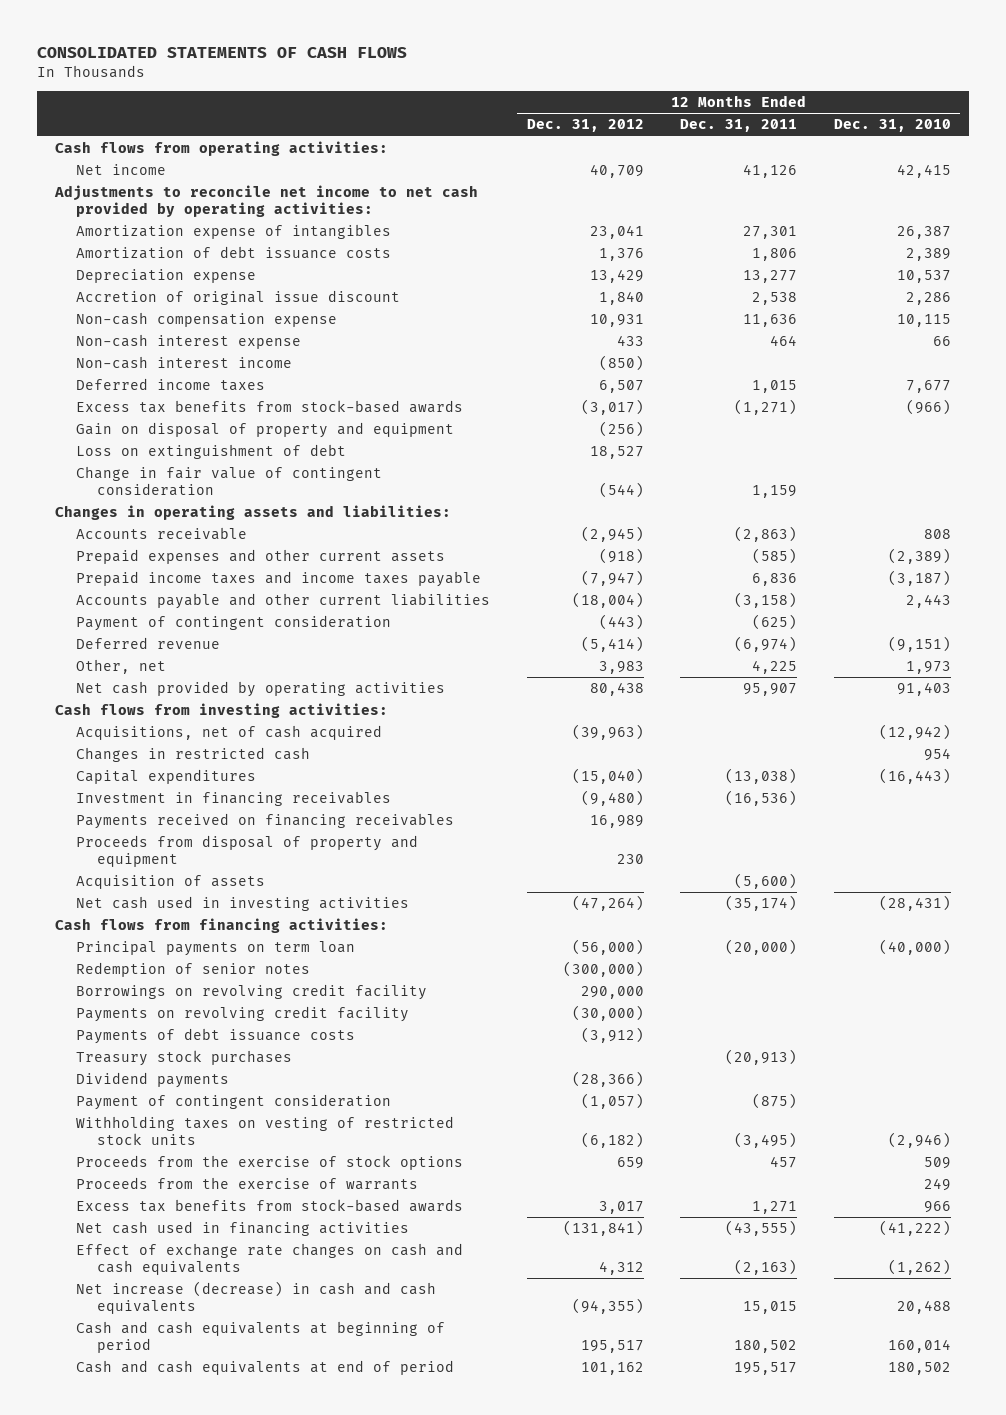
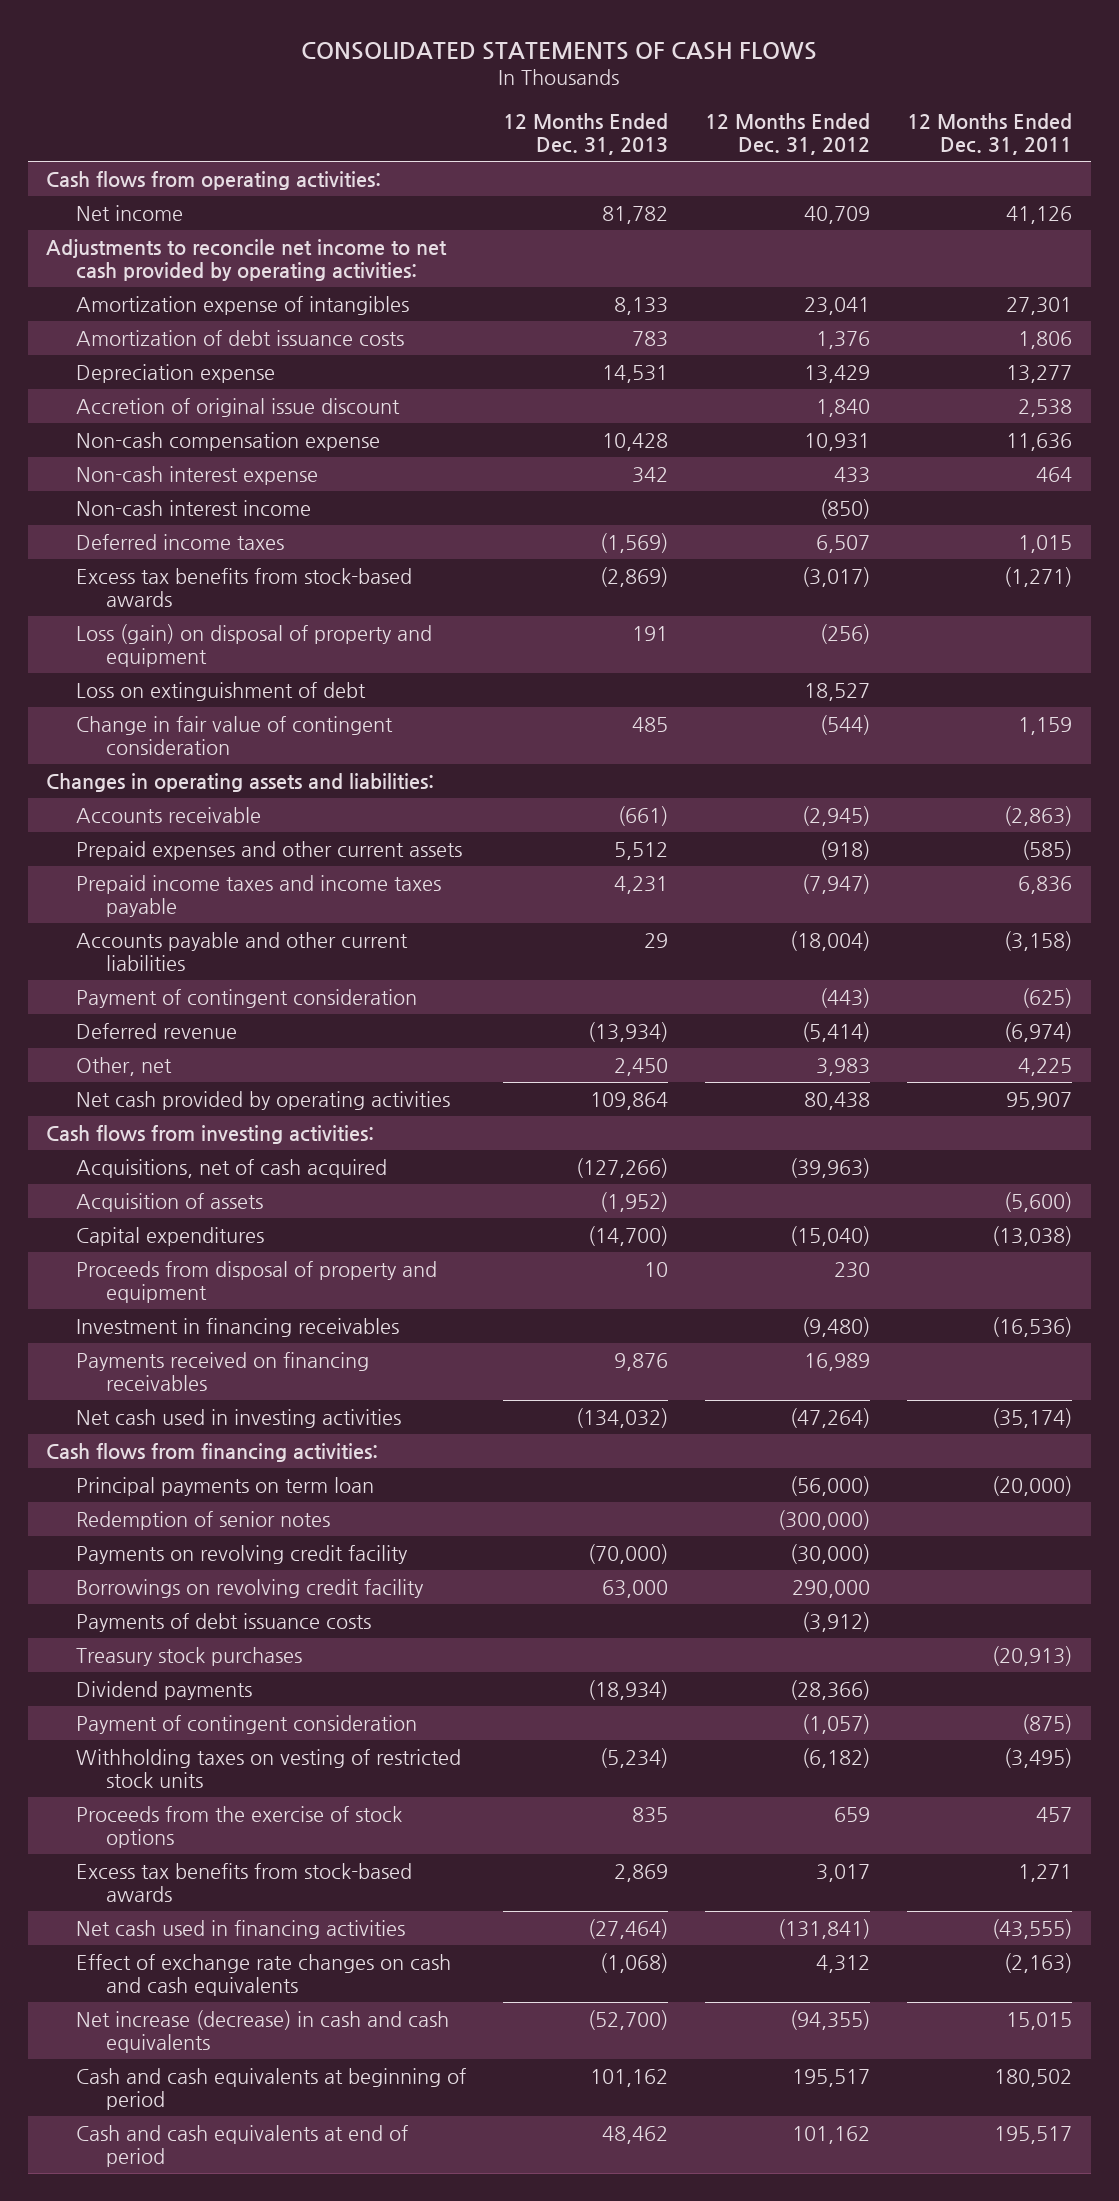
[833,119,951,133] Dec. 31, 2010 -> none
none -> [503,112,669,155] 12 Months Ended Dec. 31, 2013
[75,422,454,439] Gain on disposal of property and equipment -> [76,624,433,668] Loss (gain) on disposal of property and equipment
[75,747,310,763] Changes in restricted cash -> none
[75,875,265,890] Acquisition of assets -> [76,1193,264,1213] Acquisition of assets
[75,835,418,867] Proceeds from disposal of property and equipment -> [76,1261,438,1304] Proceeds from disposal of property and equipment
[75,984,427,1001] Borrowings on revolving credit facility -> [76,1579,425,1599] Borrowings on revolving credit facility
[75,1177,418,1191] Proceeds from the exercise of warrants -> none

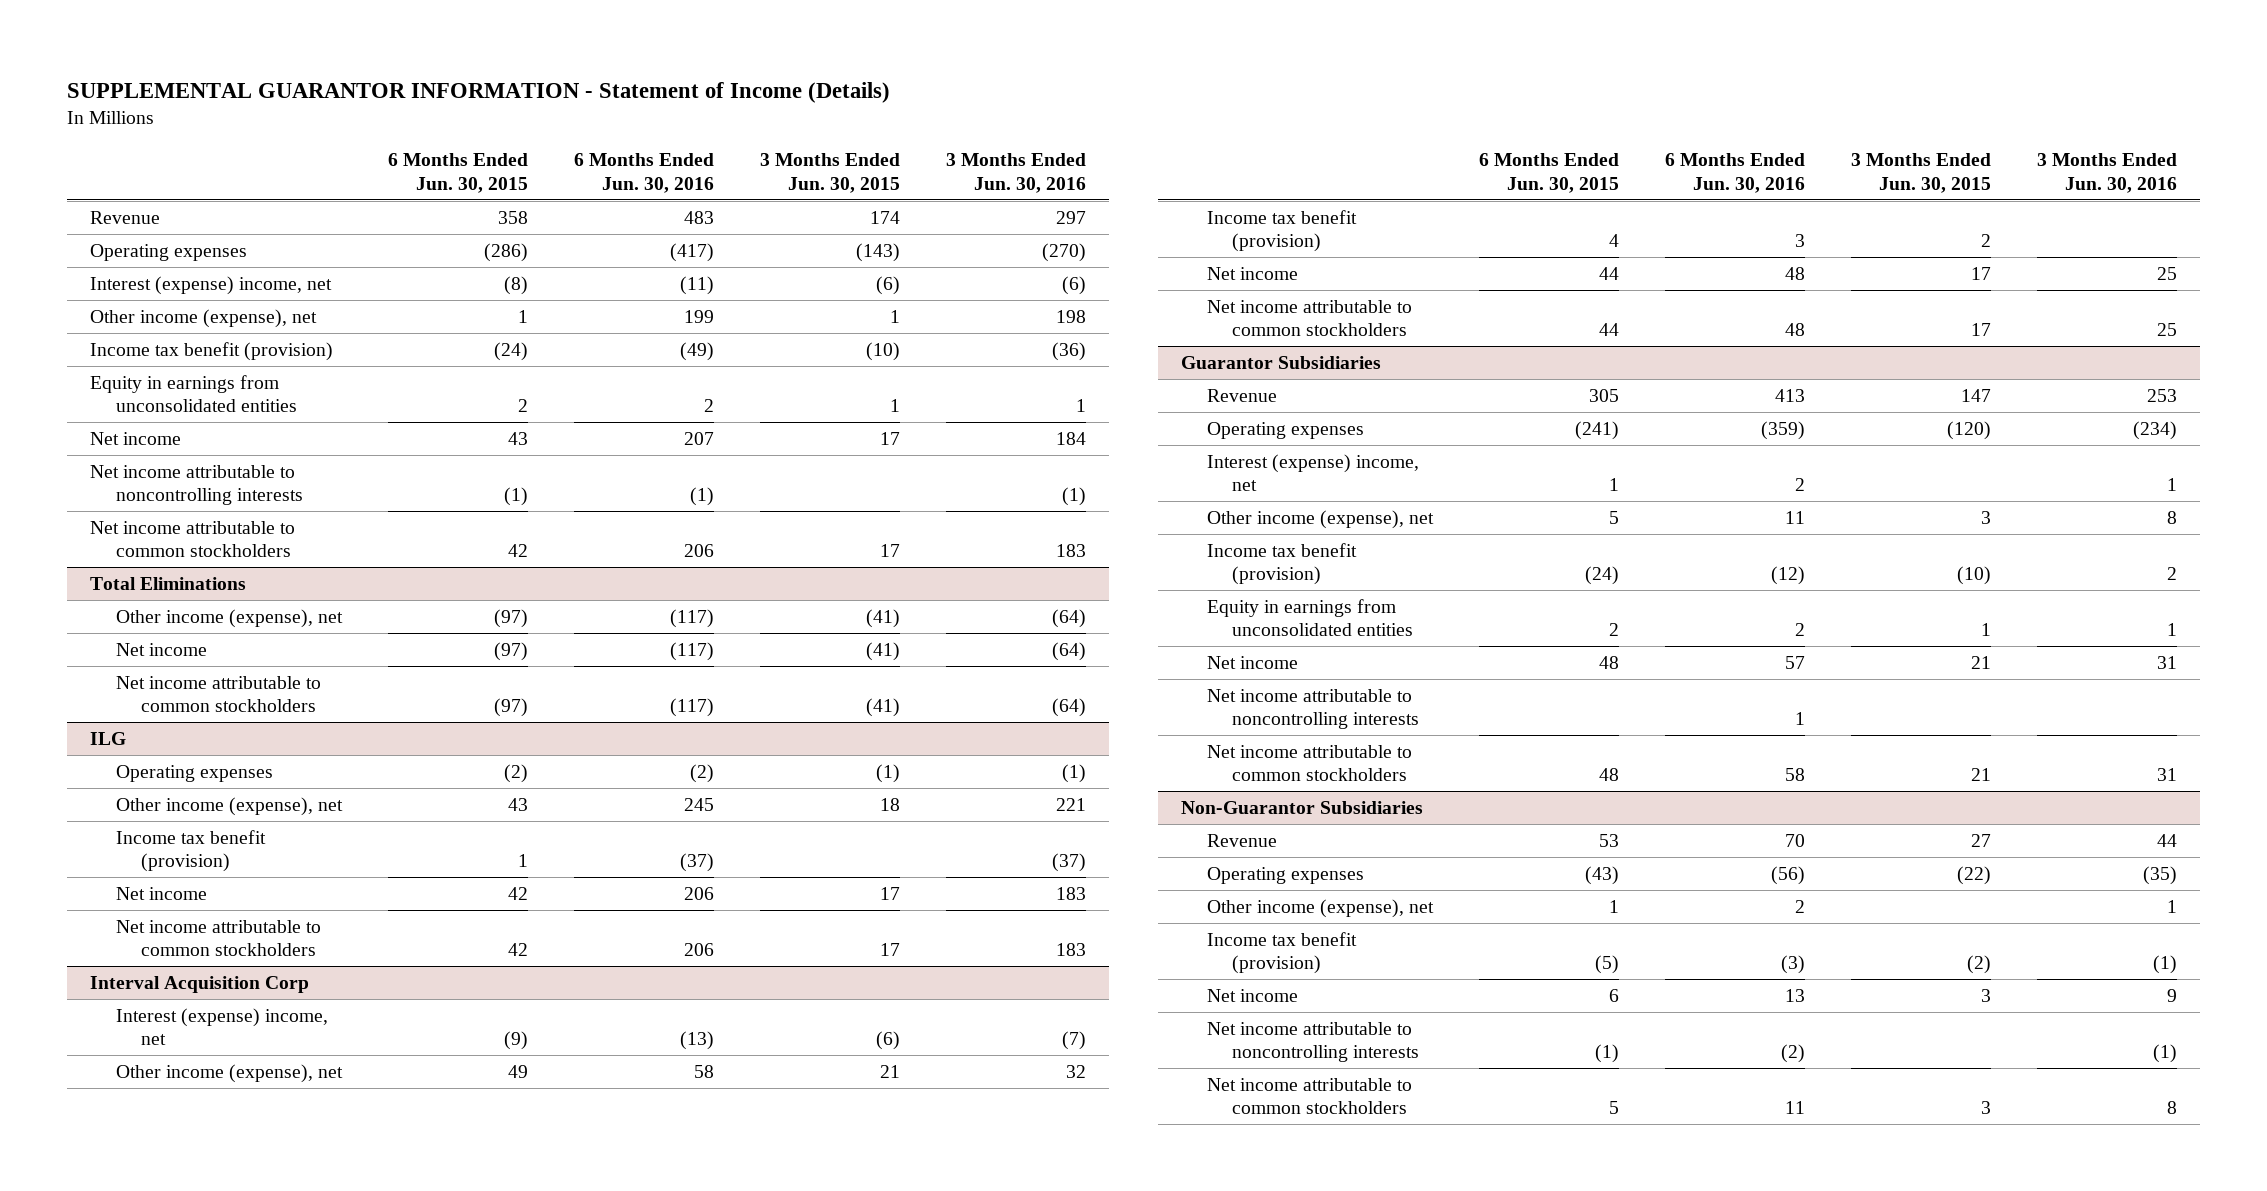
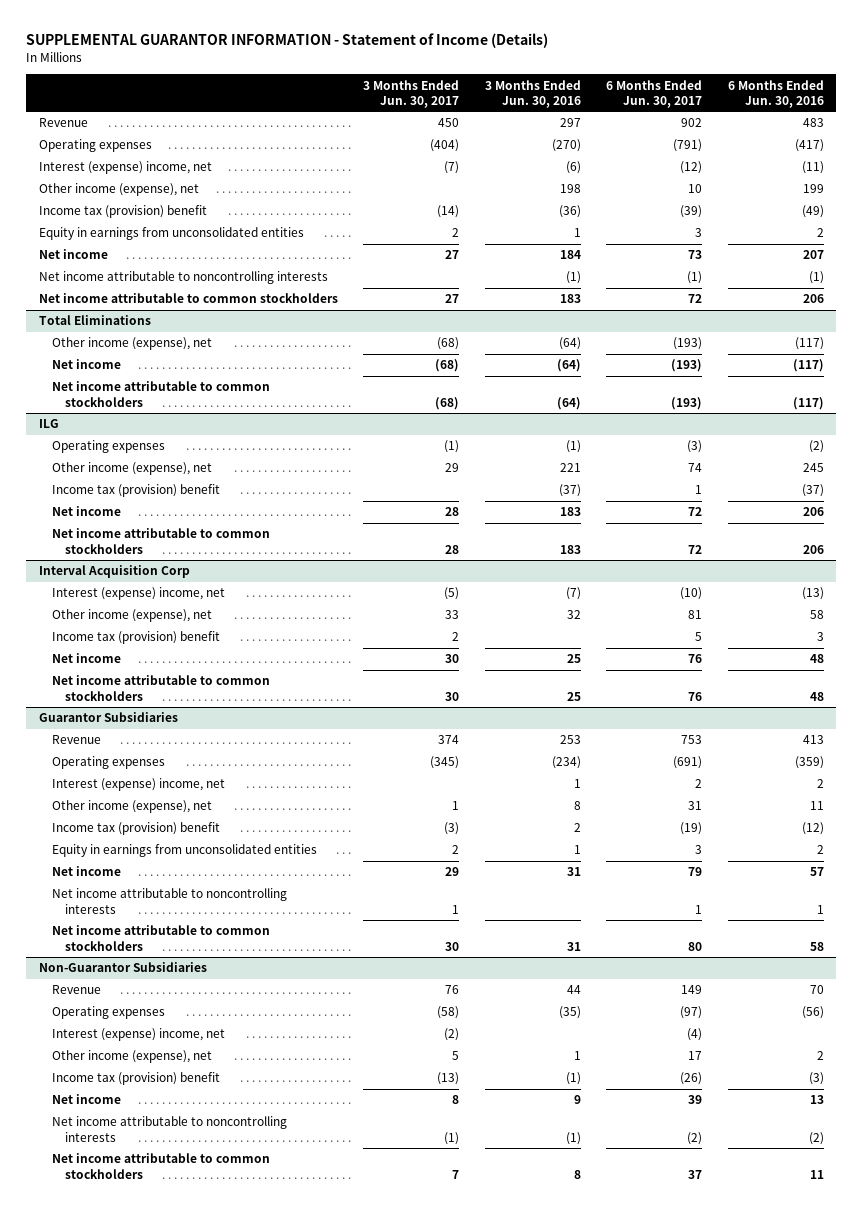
[387,153,528,193] 6 Months Ended Jun. 30, 2015 -> none
[760,153,901,193] 3 Months Ended Jun. 30, 2015 -> none
none -> [363,79,460,108] 3 Months Ended Jun. 30, 2017
none -> [606,79,703,108] 6 Months Ended Jun. 30, 2017
[90,341,334,361] Income tax benefit (provision) -> [38,205,207,219] Income tax (provision) benefit
[115,829,266,873] Income tax benefit (provision) -> [52,484,221,498] Income tax (provision) benefit
[1206,209,1357,253] Income tax benefit (provision) -> [52,631,221,645] Income tax (provision) benefit
[1206,542,1357,586] Income tax benefit (provision) -> [52,822,221,836] Income tax (provision) benefit
none -> [52,1028,226,1042] Interest (expense) income, net
[1206,931,1357,975] Income tax benefit (provision) -> [52,1072,221,1086] Income tax (provision) benefit

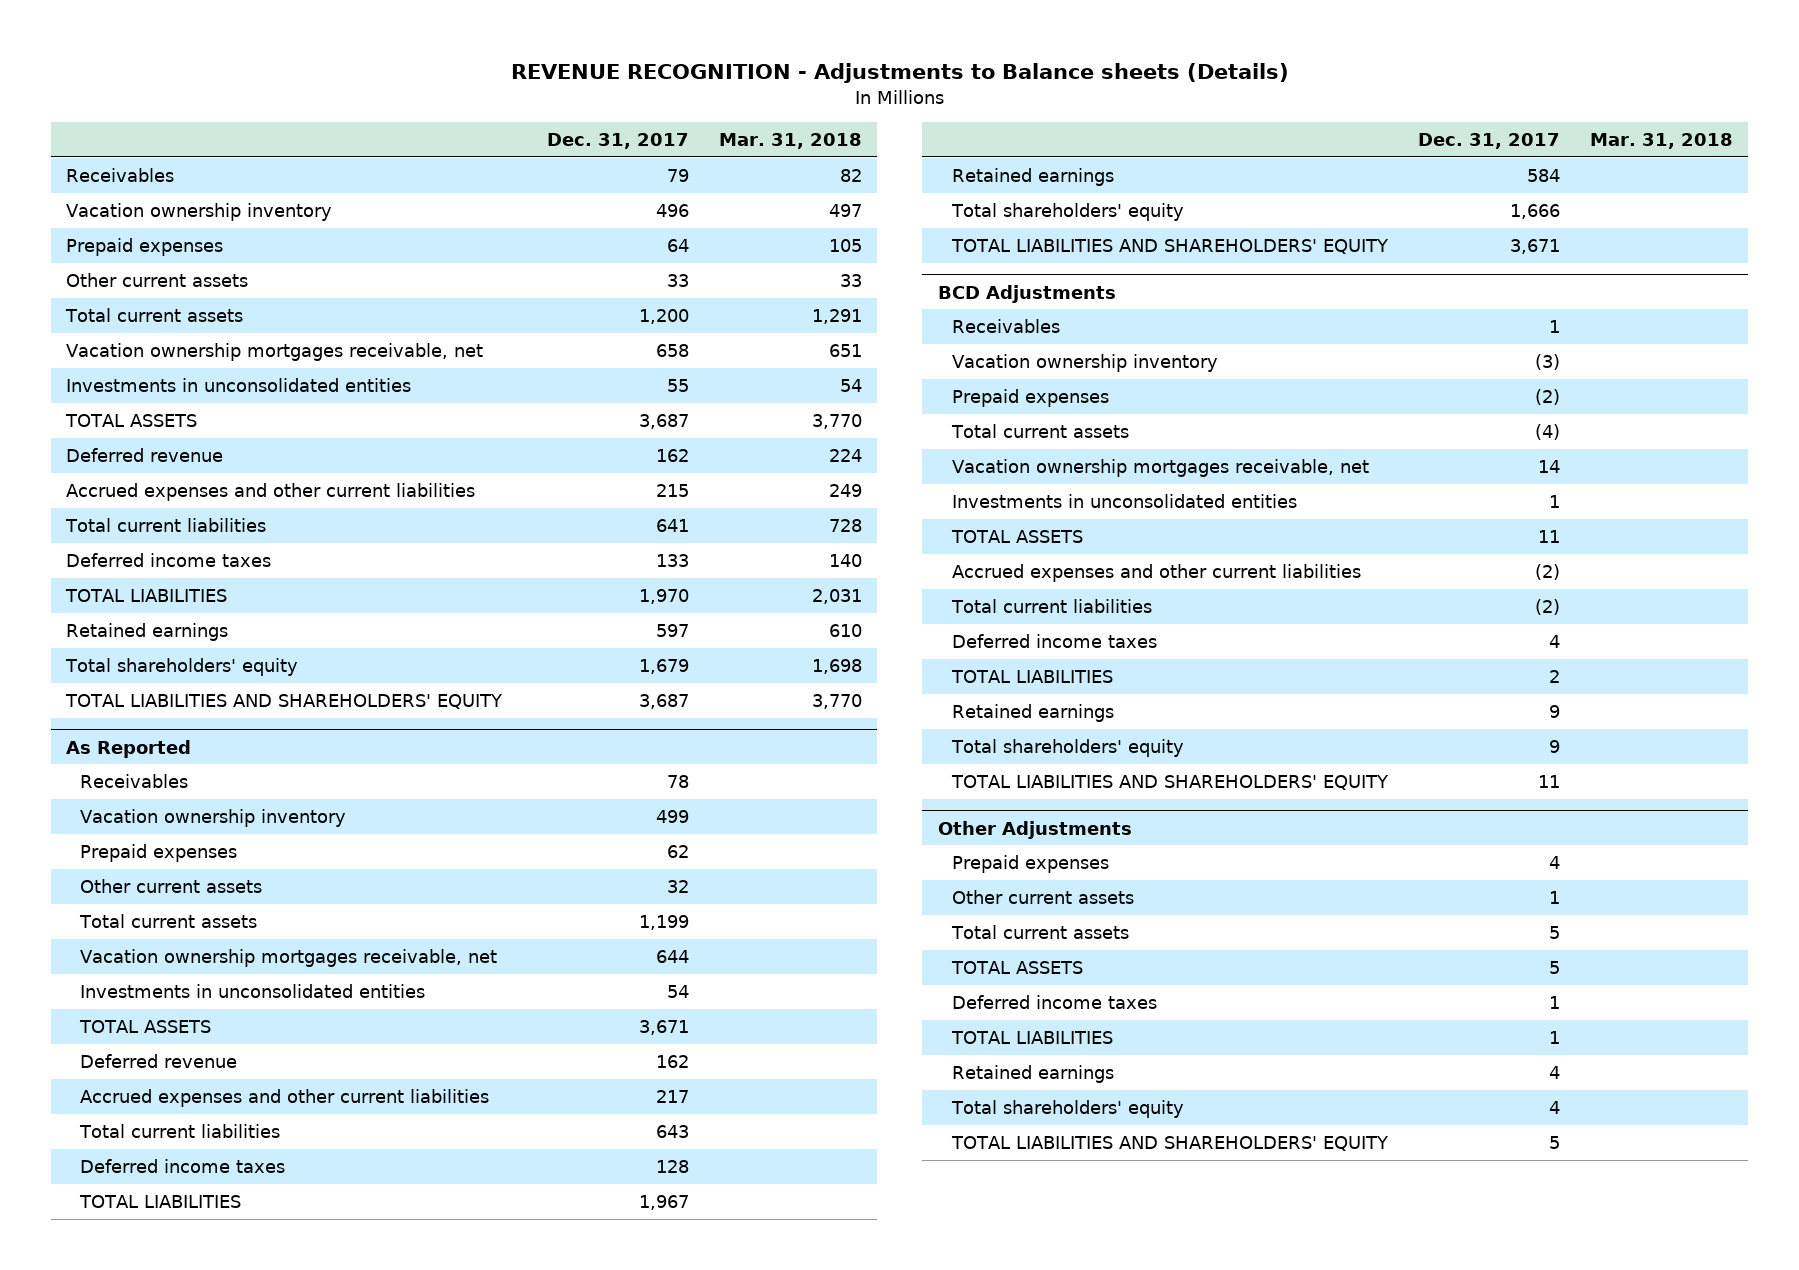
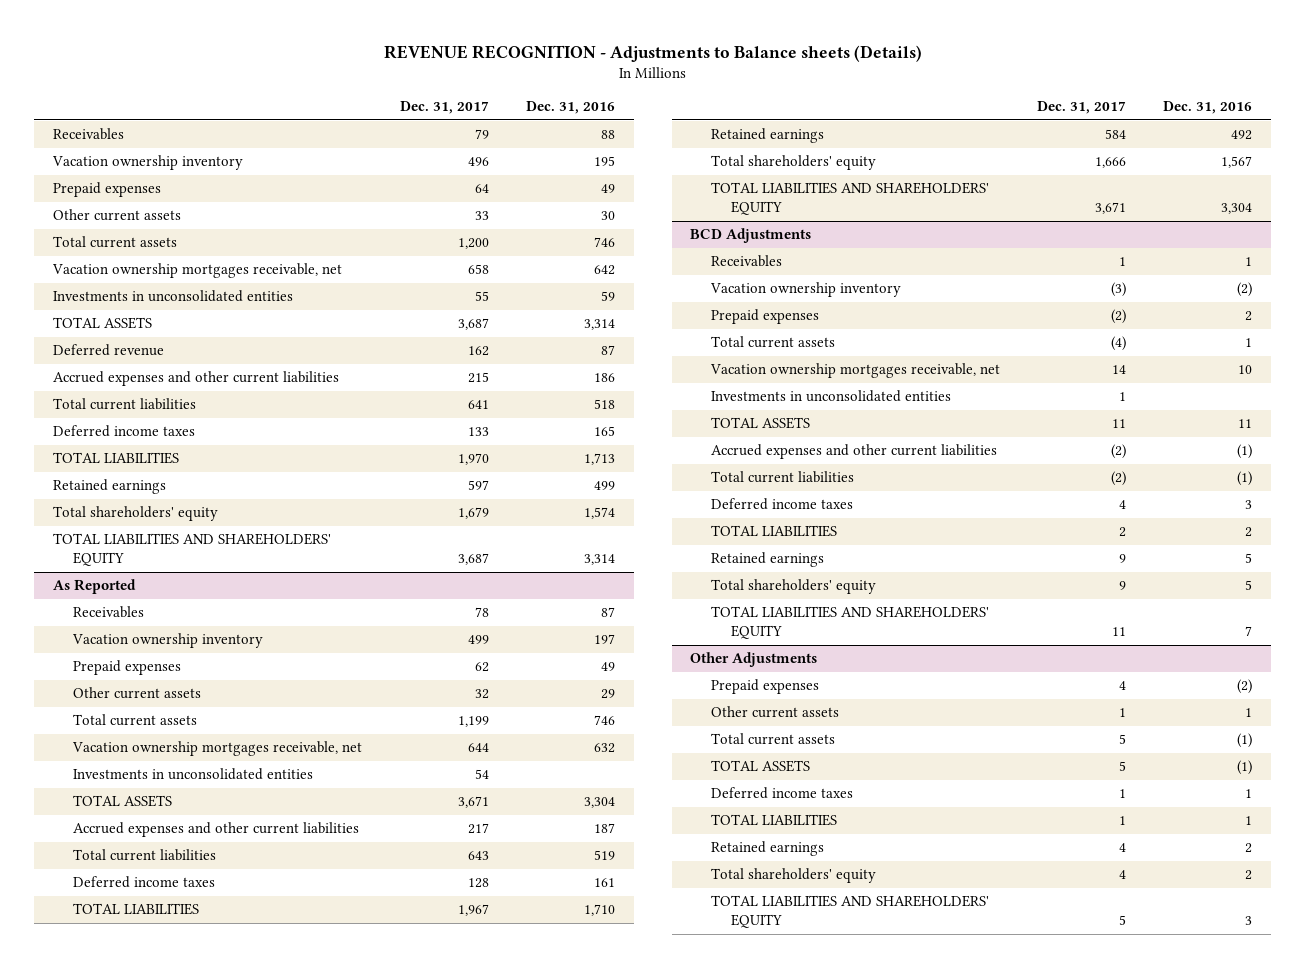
[718,132,862,149] Mar. 31, 2018 -> none
none -> [526,101,616,115] Dec. 31, 2016
[80,1054,238,1069] Deferred revenue -> none

